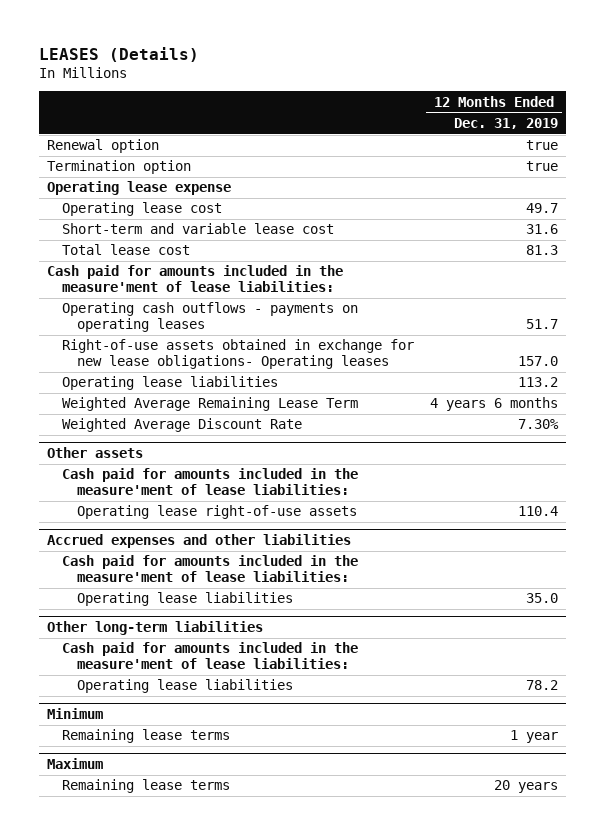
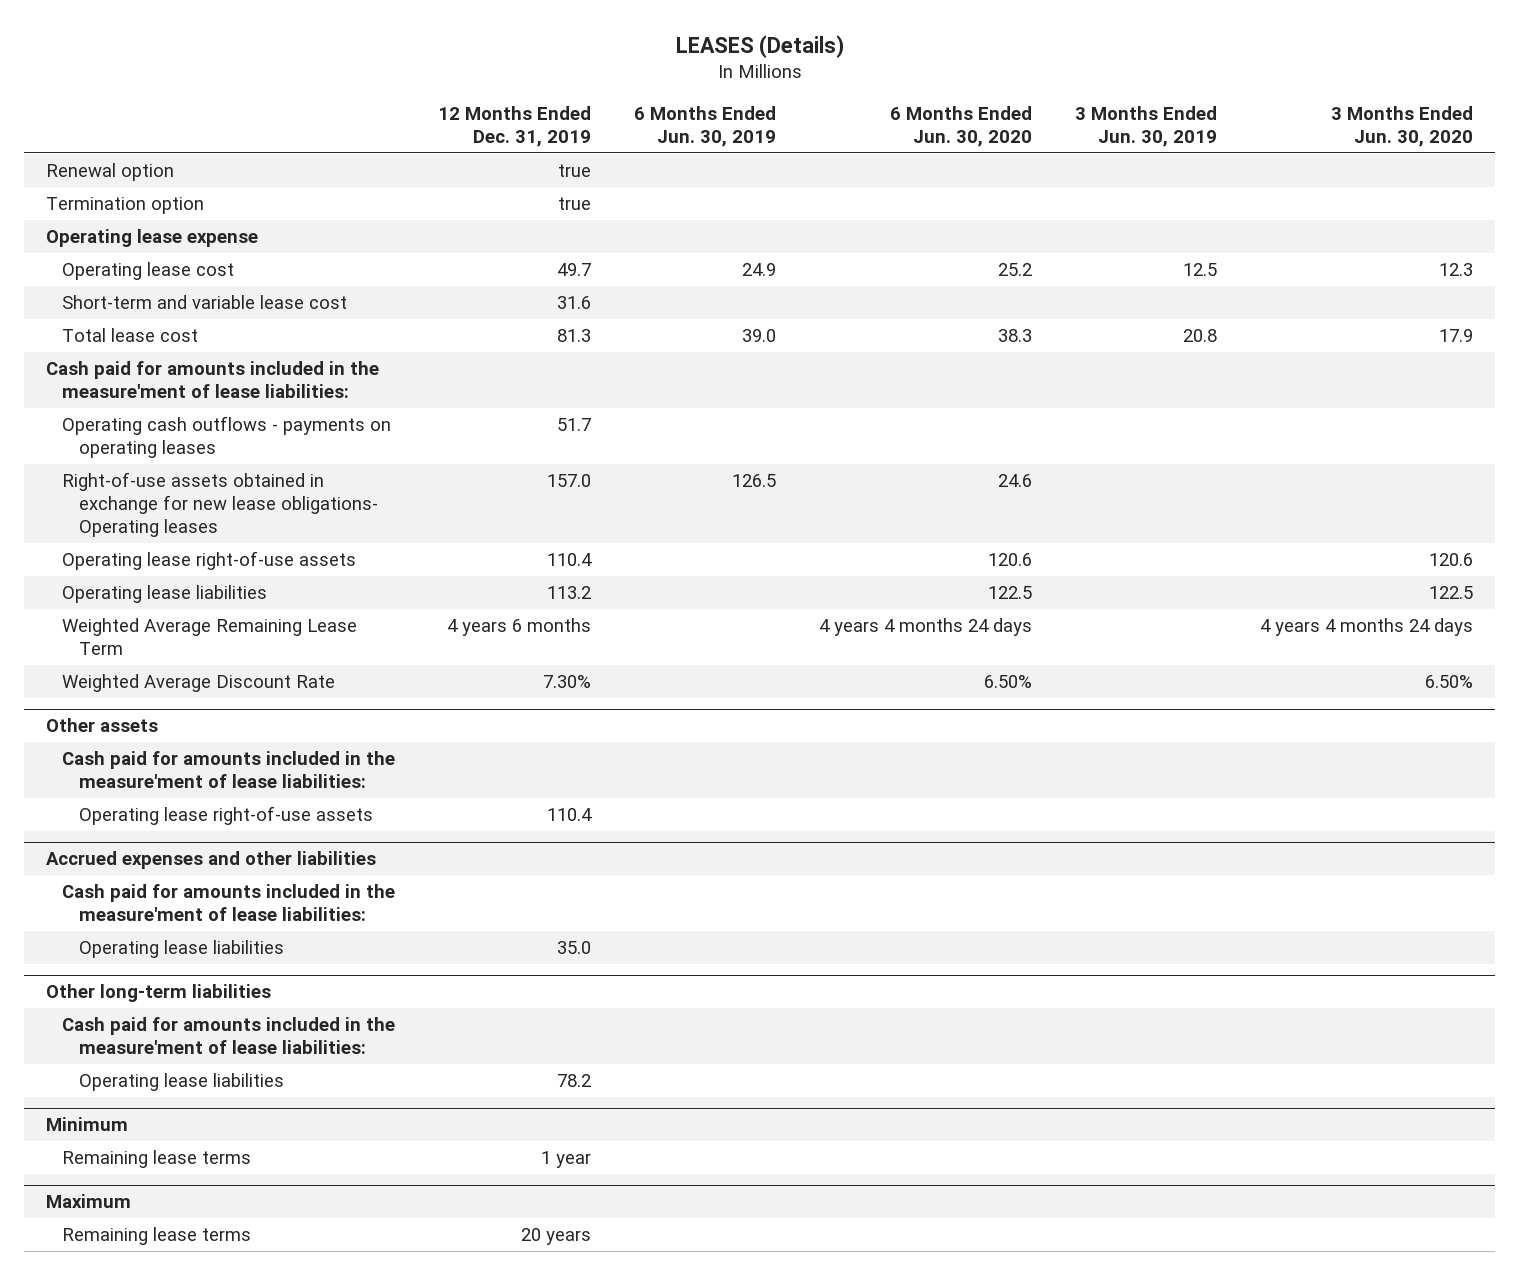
none -> [634,105,777,147] 6 Months Ended Jun. 30, 2019
none -> [890,105,1033,147] 6 Months Ended Jun. 30, 2020
none -> [1075,105,1218,147] 3 Months Ended Jun. 30, 2019
none -> [1331,105,1474,147] 3 Months Ended Jun. 30, 2020
none -> [62,550,357,570] Operating lease right-of-use assets

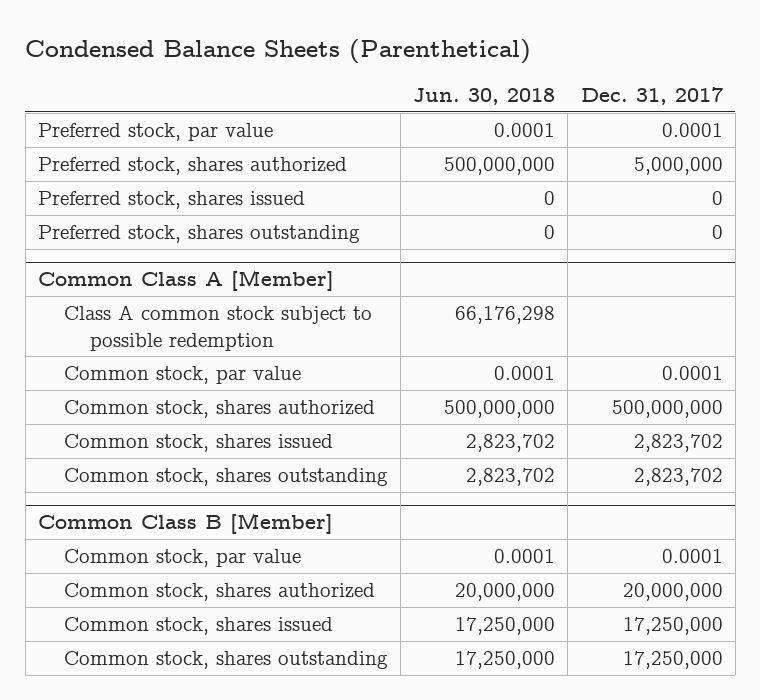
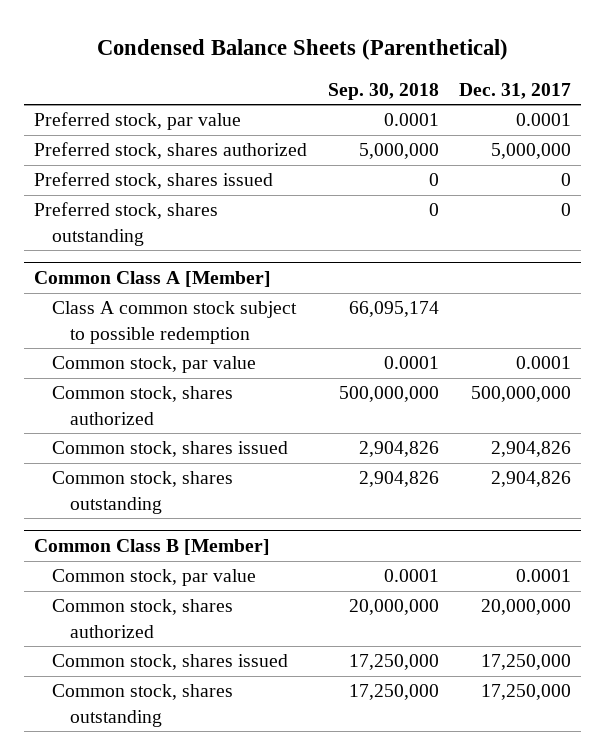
[413,87,556,105] Jun. 30, 2018 -> none
none -> [327,82,439,100] Sep. 30, 2018
[633,434,723,453] 2,823,702 -> [490,441,571,458] 2,904,826
[633,468,723,487] 2,823,702 -> [490,471,571,488] 2,904,826

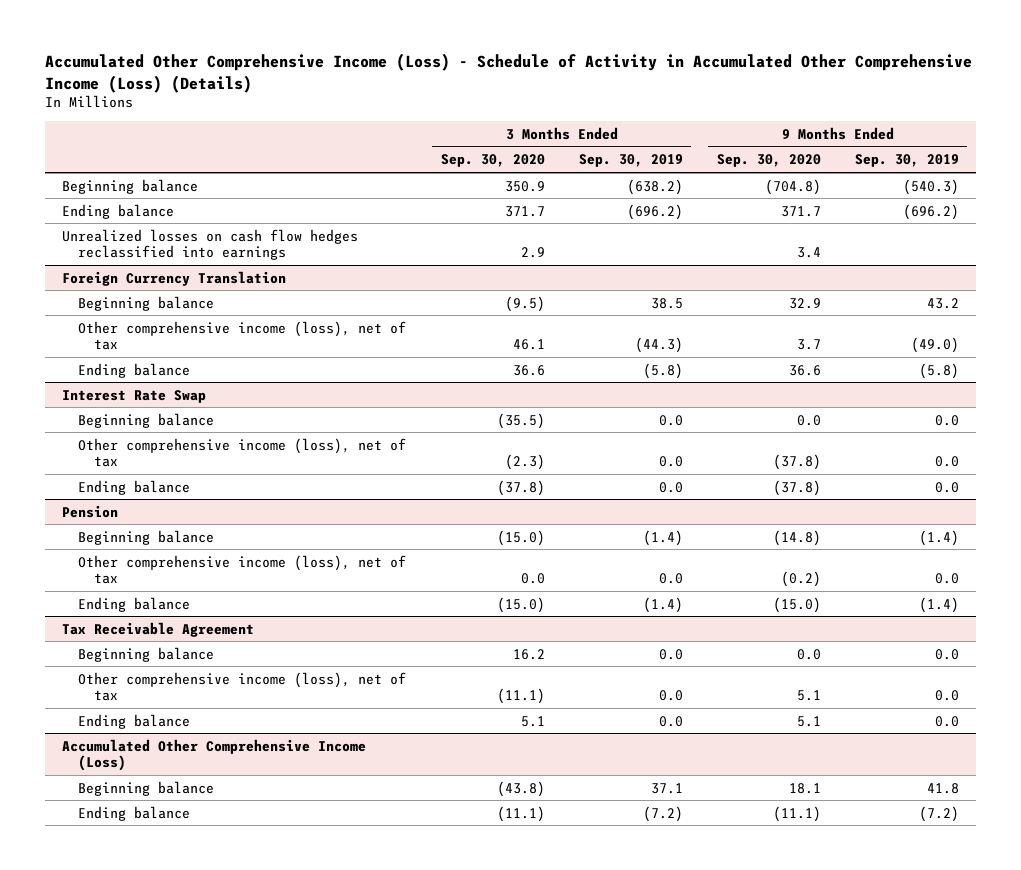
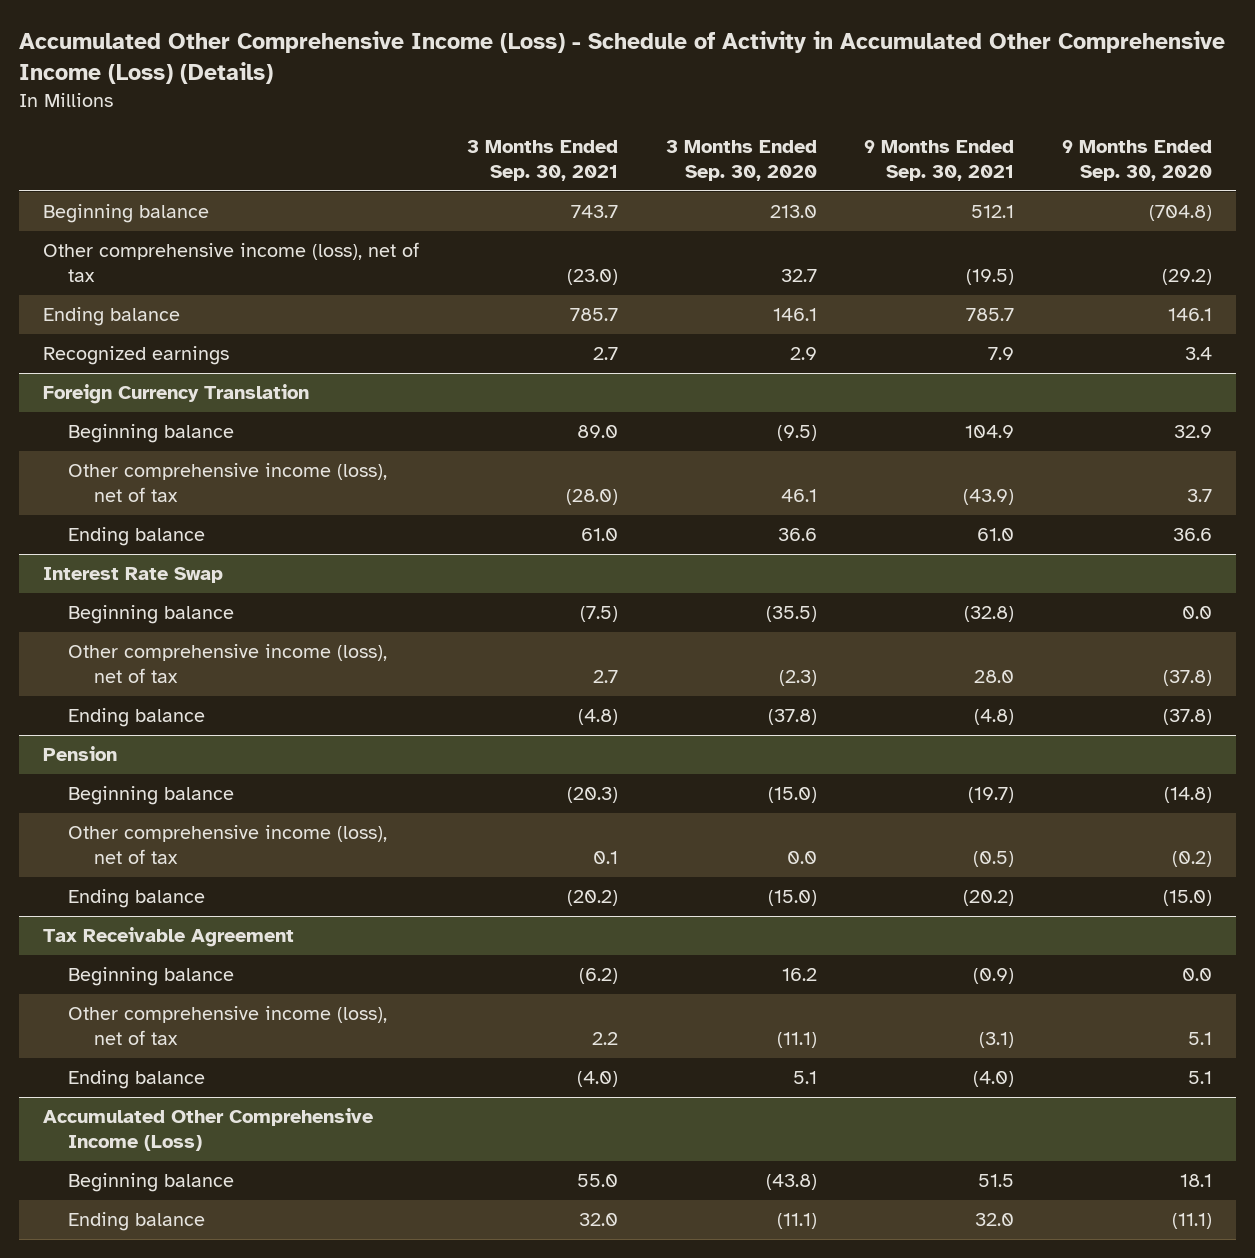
[578,154,683,168] Sep. 30, 2019 -> none
[854,154,959,168] Sep. 30, 2019 -> none
none -> [466,139,618,182] 3 Months Ended Sep. 30, 2021
none -> [864,139,1015,182] 9 Months Ended Sep. 30, 2021
[504,180,545,192] 350.9 -> [769,205,817,219] 213.0
none -> [42,242,419,283] Other comprehensive income (loss), net of tax
[504,205,545,217] 371.7 -> [772,308,817,322] 146.1
[780,205,821,217] 371.7 -> [1168,308,1213,322] 146.1
[62,228,359,260] Unrealized losses on cash flow hedges reclassified into earnings -> [42,346,229,366] Recognized earnings

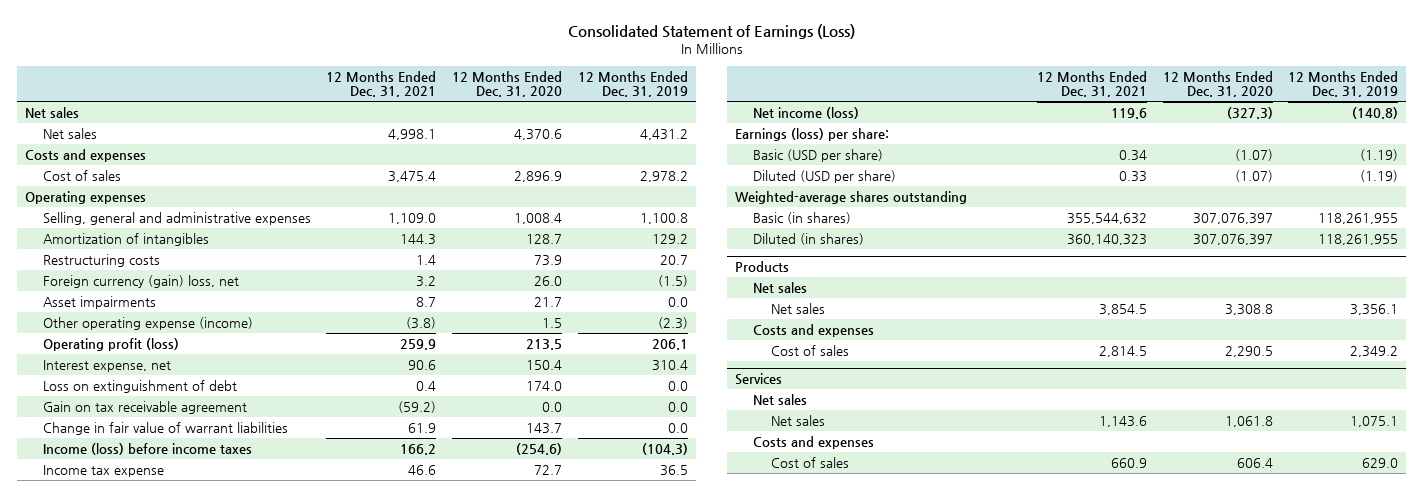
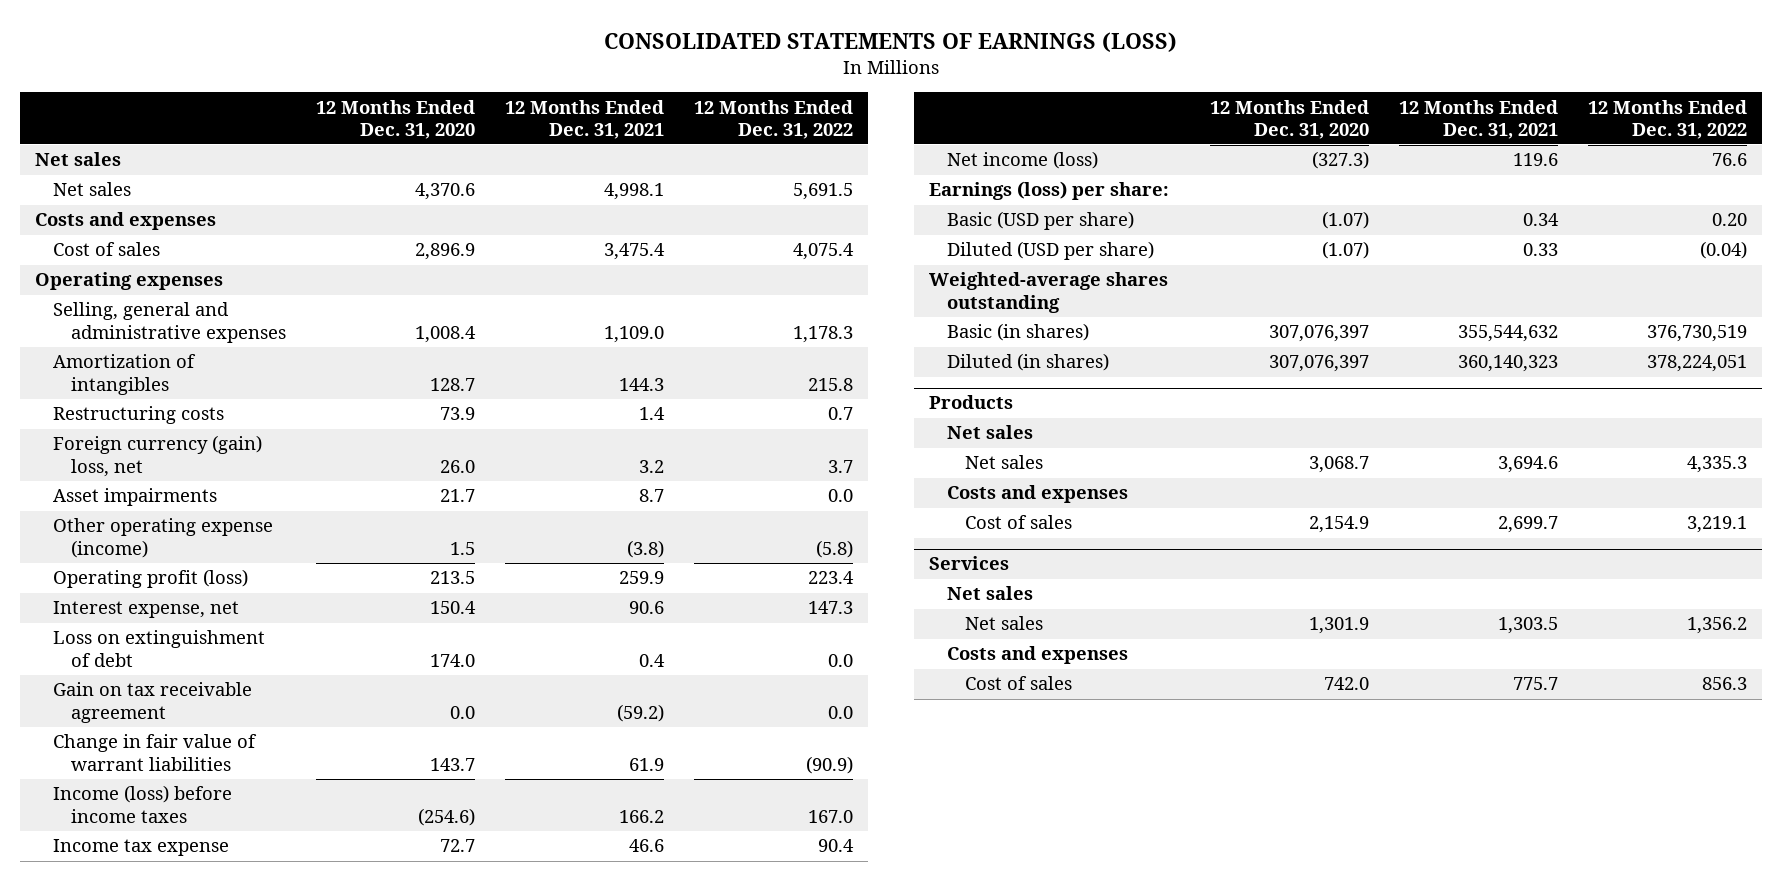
[567,24,855,40] Consolidated Statement of Earnings (Loss) -> [604,31,1178,52] CONSOLIDATED STATEMENTS OF EARNINGS (LOSS)
[578,70,689,98] 12 Months Ended Dec. 31, 2019 -> none
none -> [693,99,853,139] 12 Months Ended Dec. 31, 2022
[1098,303,1147,315] 3,854.5 -> [1498,456,1559,474] 3,694.6
[1224,303,1273,315] 3,308.8 -> [1309,456,1370,474] 3,068.7
[1098,345,1147,357] 2,814.5 -> [1498,516,1559,534] 2,699.7
[1224,345,1273,357] 2,290.5 -> [1309,516,1370,534] 2,154.9
[1098,415,1147,427] 1,143.6 -> [1498,617,1559,635] 1,303.5
[1224,415,1273,427] 1,061.8 -> [1309,617,1370,635] 1,301.9
[1110,457,1147,468] 660.9 -> [1513,677,1559,691] 775.7
[1236,457,1273,468] 606.4 -> [1324,677,1370,691] 742.0

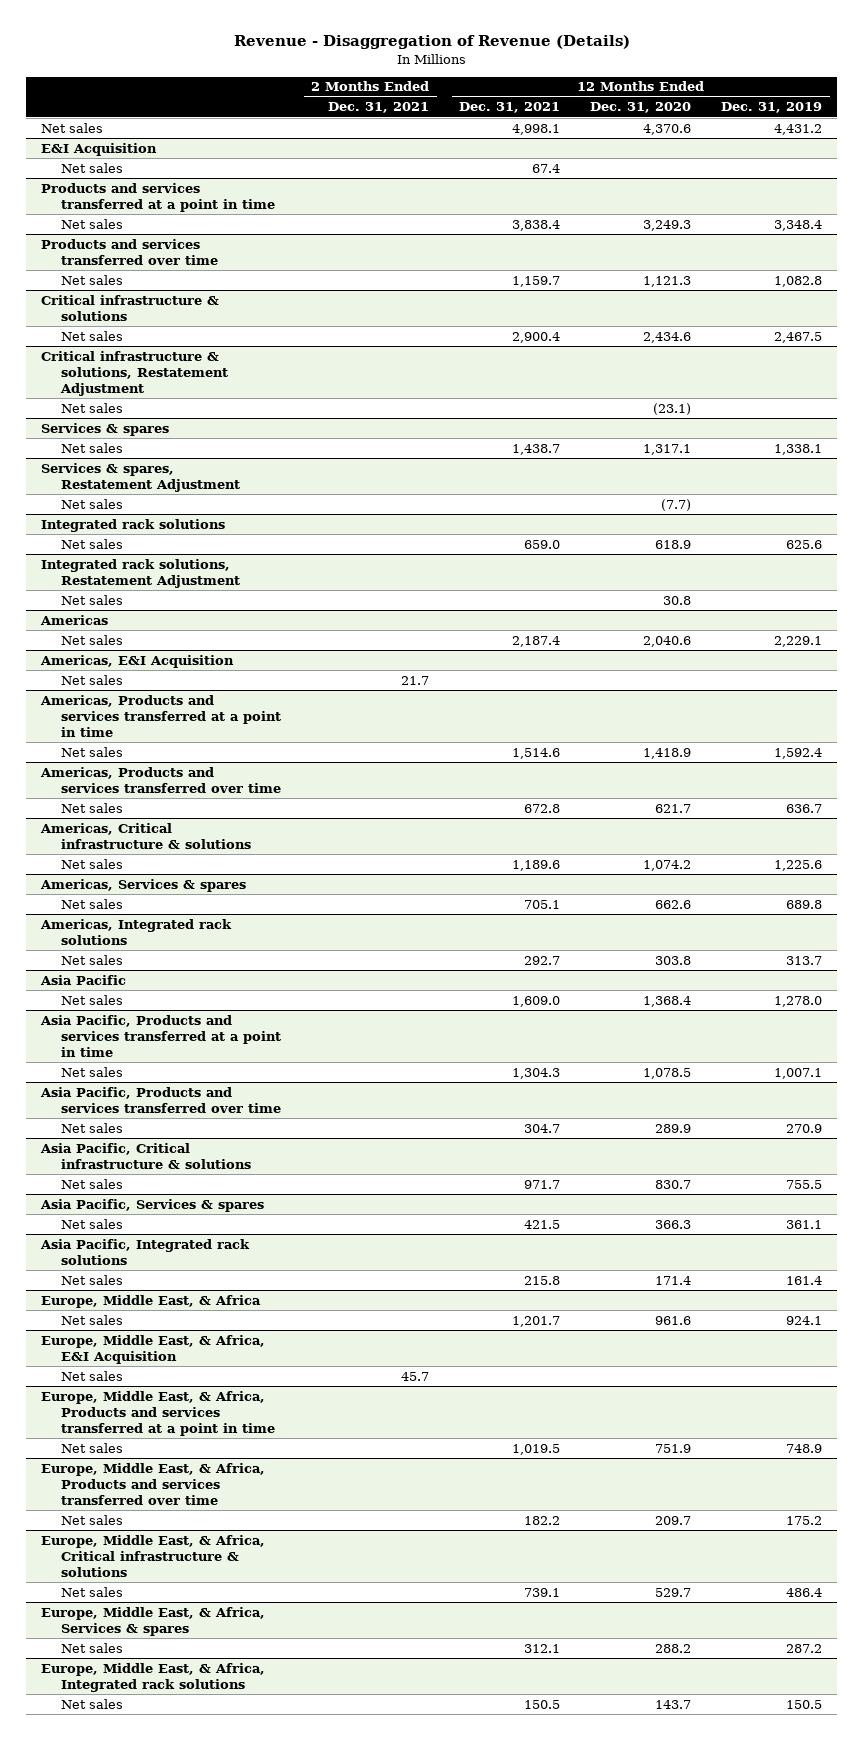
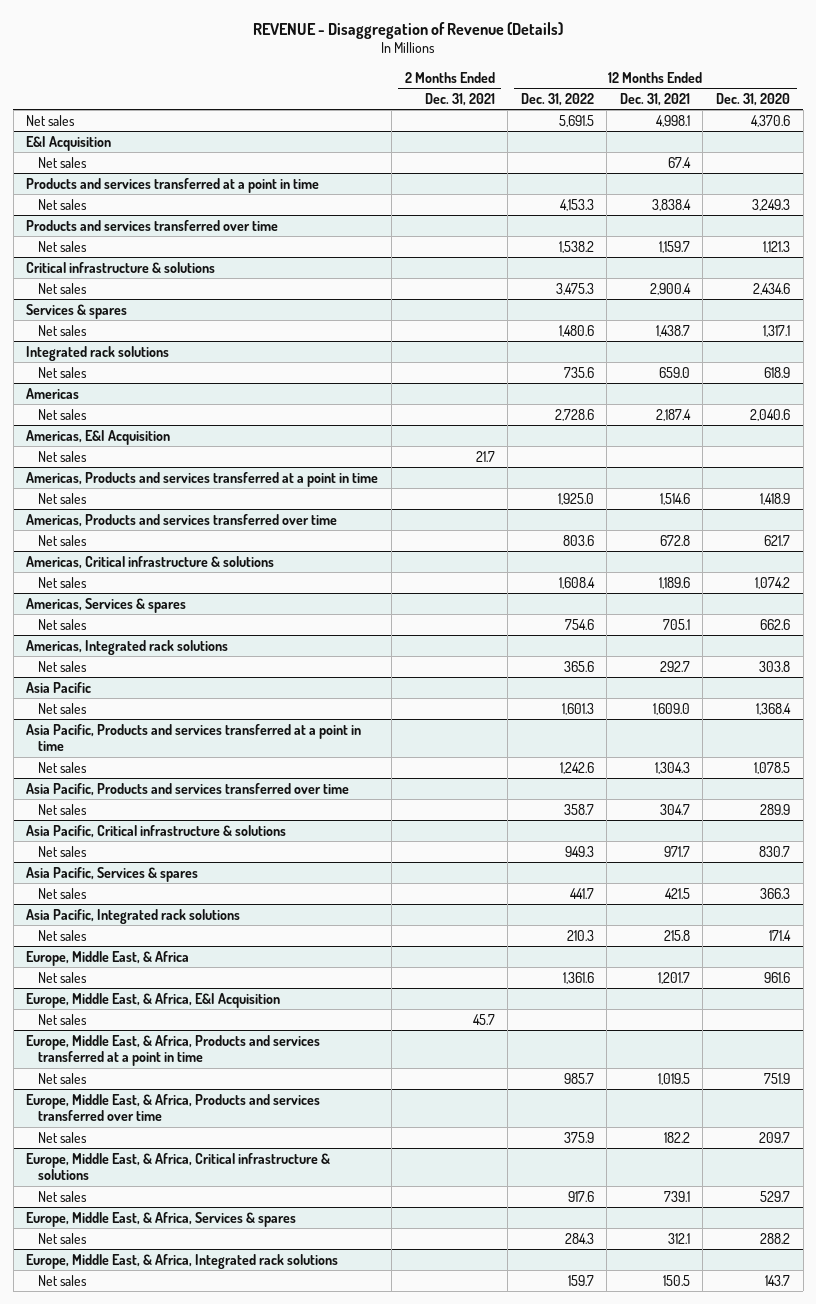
[233,35,630,50] Revenue - Disaggregation of Revenue (Details) -> [253,21,564,39] REVENUE - Disaggregation of Revenue (Details)
[721,102,823,114] Dec. 31, 2019 -> none
none -> [520,92,594,106] Dec. 31, 2022
[41,350,229,396] Critical infrastructure & solutions, Restatement Adjustment -> none
[61,402,124,413] Net sales -> none
[41,462,241,492] Services & spares, Restatement Adjustment -> none
[61,498,124,509] Net sales -> none
[41,558,241,588] Integrated rack solutions, Restatement Adjustment -> none
[61,594,124,605] Net sales -> none

